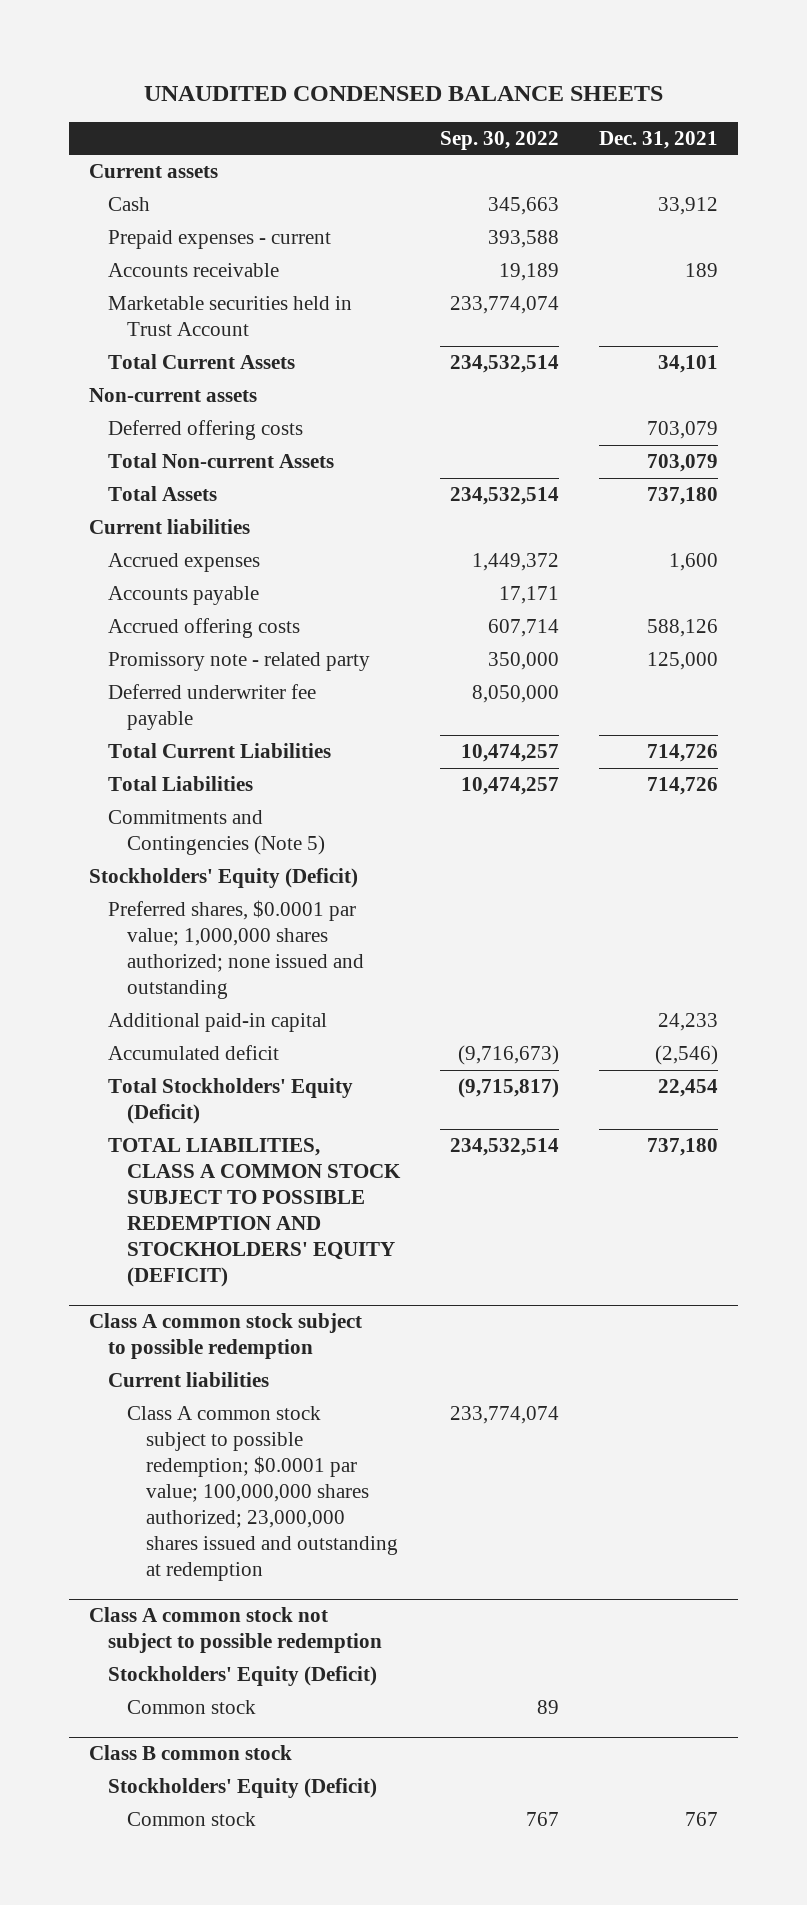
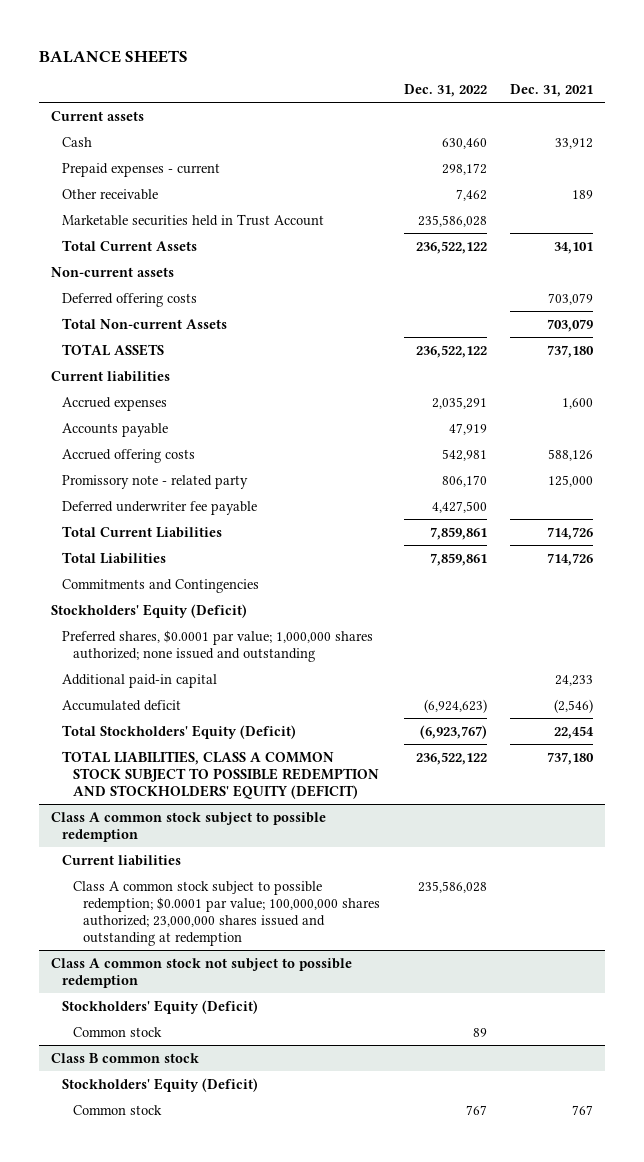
[143,85,663,101] UNAUDITED CONDENSED BALANCE SHEETS -> [39,49,189,63] BALANCE SHEETS
[440,130,560,150] Sep. 30, 2022 -> none
none -> [403,84,487,98] Dec. 31, 2022
[107,263,279,278] Accounts receivable -> [61,188,158,200] Other receivable
[107,486,217,502] Total Assets -> [61,343,164,356] TOTAL ASSETS
[107,810,325,856] Commitments and Contingencies (Note 5) -> [61,578,259,593] Commitments and Contingencies

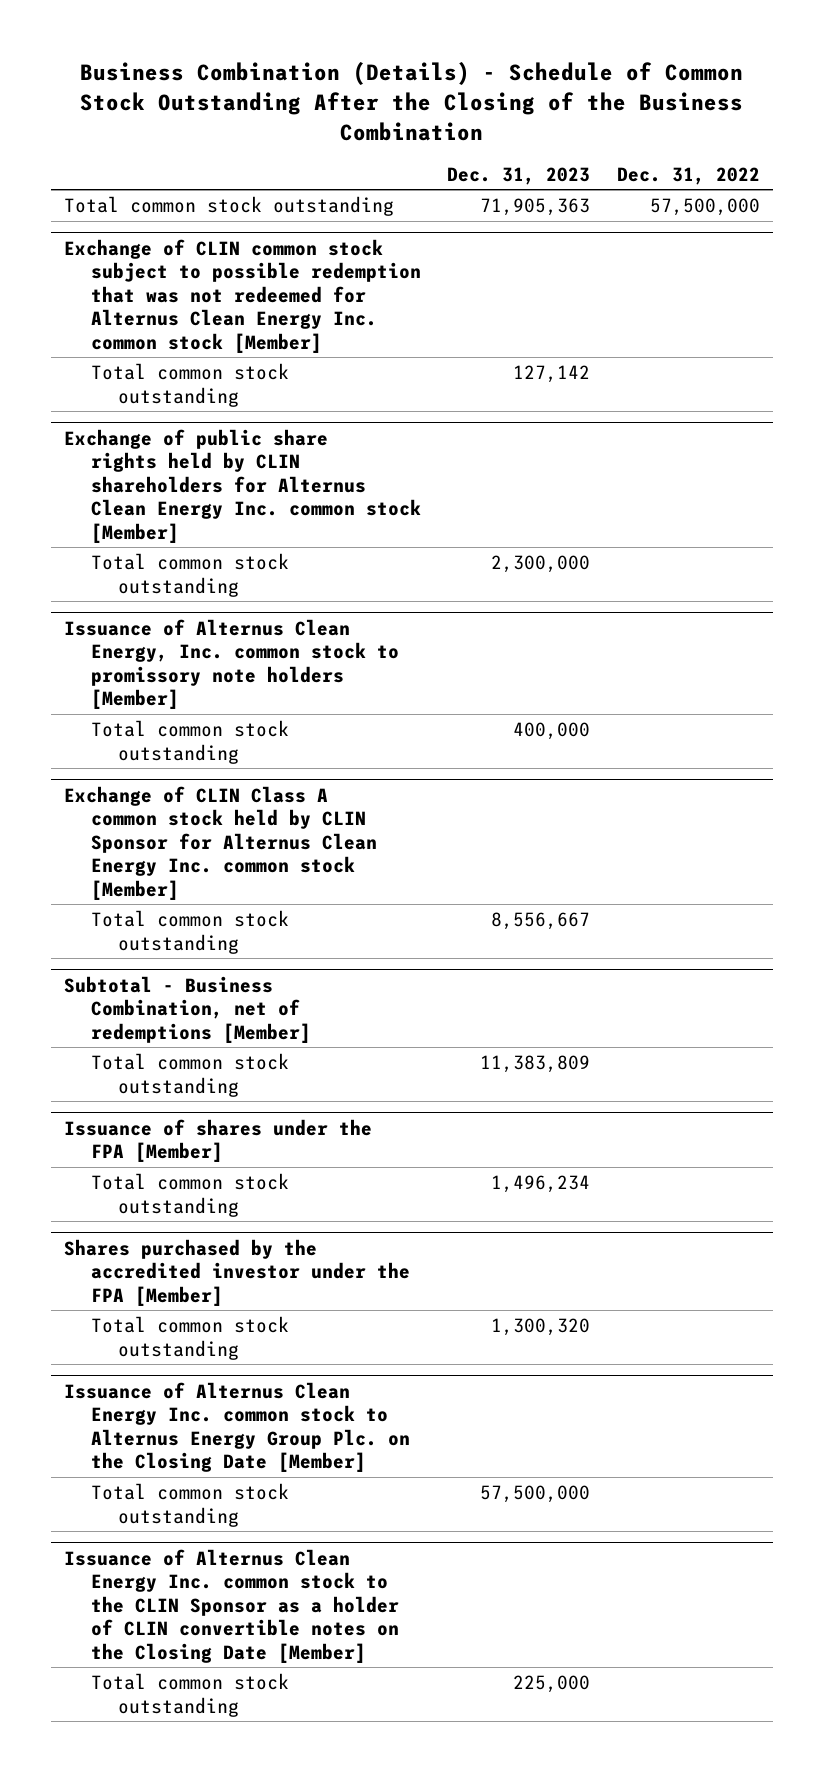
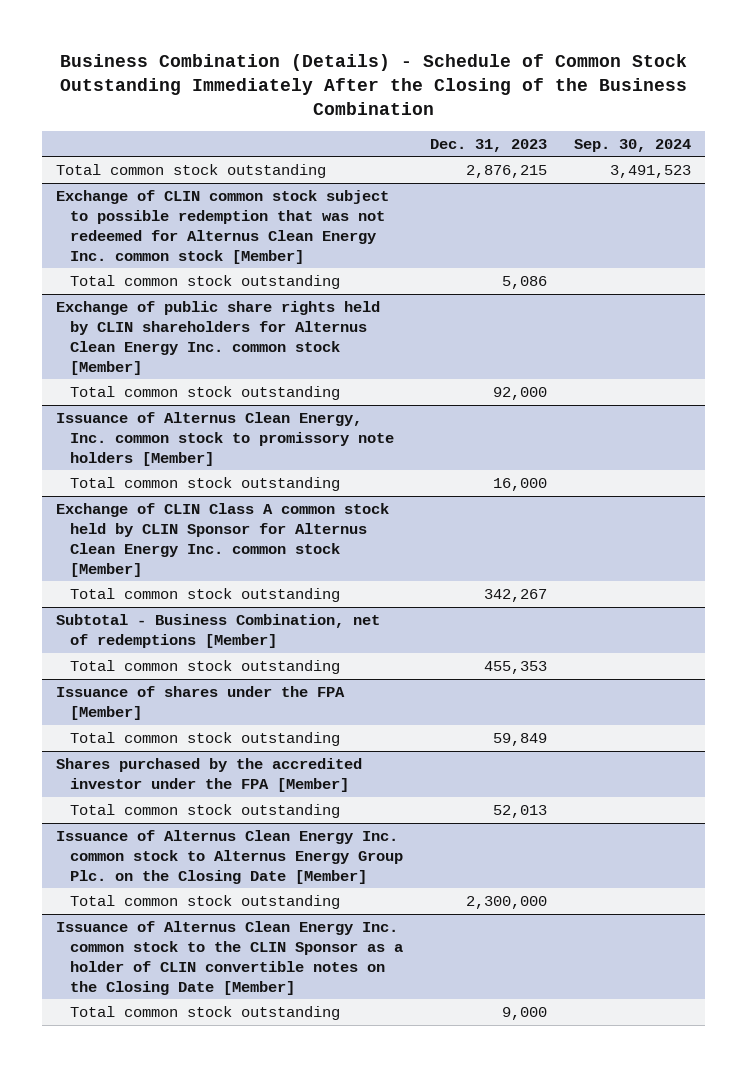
[79,62,743,141] Business Combination (Details) - Schedule of Common Stock Outstanding After the Closing of the Business Combination -> [59,53,687,116] Business Combination (Details) - Schedule of Common Stock Outstanding Immediately After the Closing of the Business Combination
[616,166,760,185] Dec. 31, 2022 -> none
none -> [574,138,692,152] Sep. 30, 2024
[480,198,591,217] 71,905,363 -> [466,164,548,178] 2,876,215
[513,365,591,384] 127,142 -> [502,275,548,289] 5,086
[491,555,591,574] 2,300,000 -> [493,386,548,400] 92,000
[513,722,591,741] 400,000 -> [493,477,548,491] 16,000
[491,912,591,931] 8,556,667 -> [484,588,548,602] 342,267
[480,1055,591,1074] 11,383,809 -> [484,660,548,674] 455,353
[491,1175,591,1194] 1,496,234 -> [493,732,548,746] 59,849
[491,1318,591,1337] 1,300,320 -> [493,804,548,818] 52,013
[480,1485,591,1504] 57,500,000 -> [466,895,548,909] 2,300,000
[513,1675,591,1694] 225,000 -> [502,1006,548,1020] 9,000

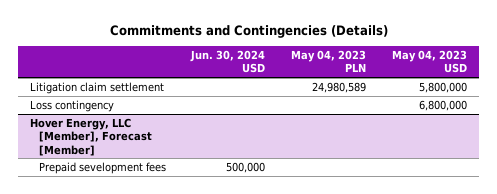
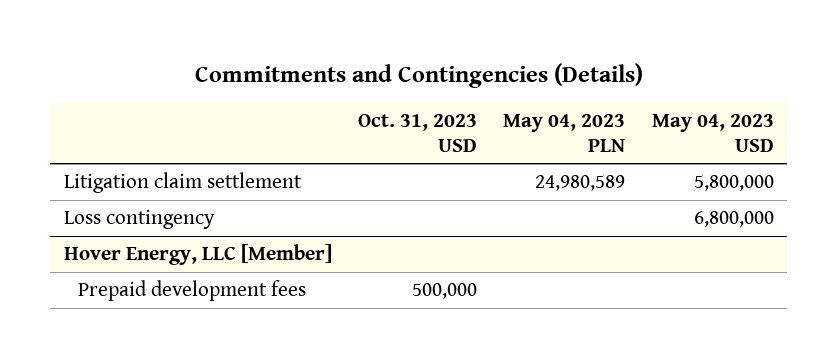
[190,50,266,74] Jun. 30, 2024 USD -> none
none -> [357,113,477,152] Oct. 31, 2023 USD
[30,117,152,156] Hover Energy, LLC [Member], Forecast [Member] -> [63,244,332,266] Hover Energy, LLC [Member]
[38,161,166,174] Prepaid sevelopment fees -> [77,280,306,302] Prepaid development fees

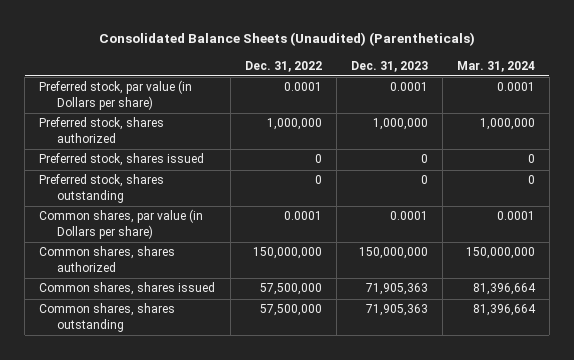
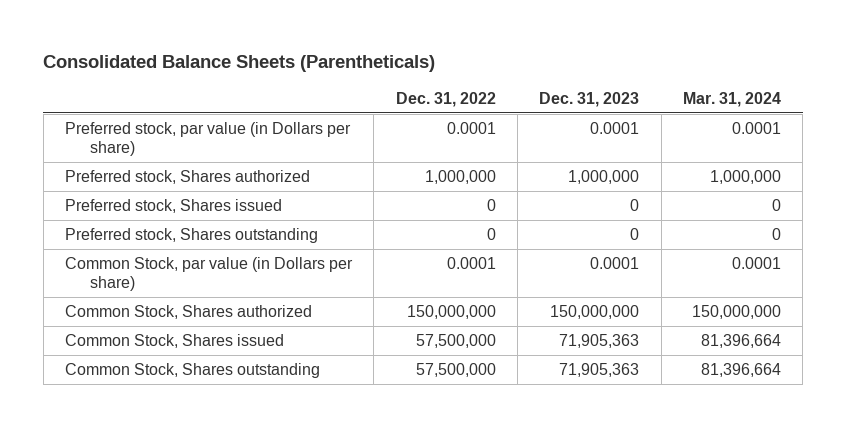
[99,32,476,47] Consolidated Balance Sheets (Unaudited) (Parentheticals) -> [43,55,436,73] Consolidated Balance Sheets (Parentheticals)
[39,117,165,143] Preferred stock, shares authorized -> [65,169,311,184] Preferred stock, Shares authorized
[39,153,205,167] Preferred stock, shares issued -> [65,198,283,213] Preferred stock, Shares issued
[39,174,165,203] Preferred stock, shares outstanding -> [65,227,319,243] Preferred stock, Shares outstanding
[39,209,204,239] Common shares, par value (in Dollars per share) -> [65,256,354,291] Common Stock, par value (in Dollars per share)
[39,246,176,272] Common shares, shares authorized -> [65,304,313,319] Common Stock, Shares authorized
[39,282,216,296] Common shares, shares issued -> [65,333,285,348] Common Stock, Shares issued
[39,303,176,332] Common shares, shares outstanding -> [65,362,321,378] Common Stock, Shares outstanding

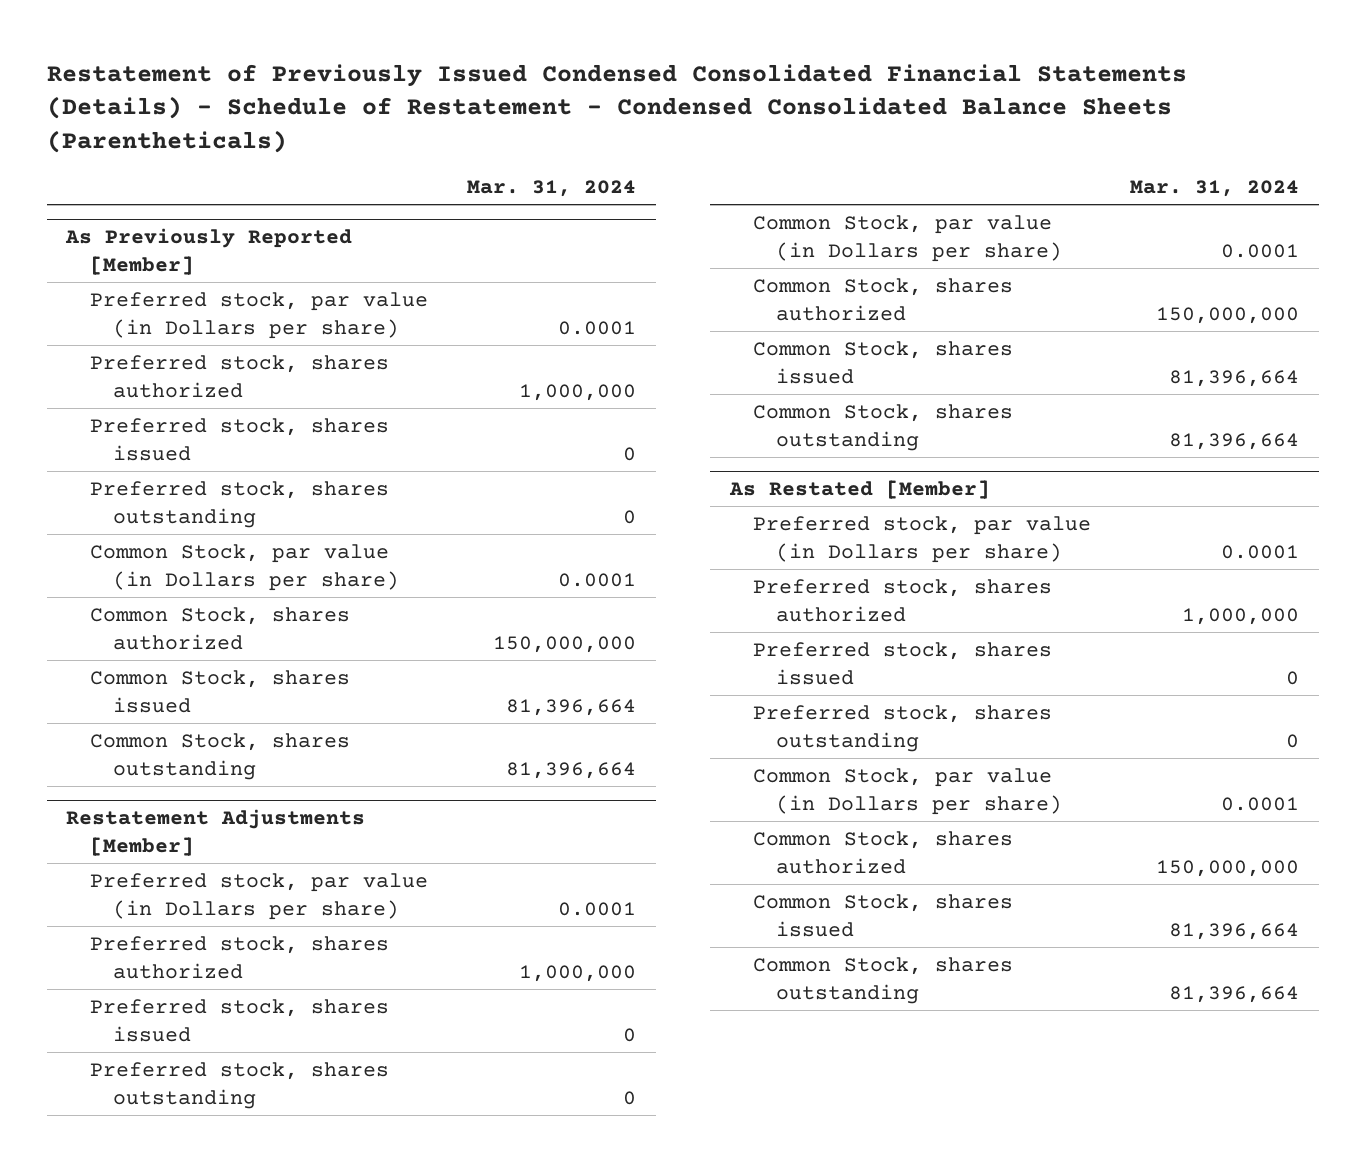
[43,55,436,73] Consolidated Balance Sheets (Parentheticals) -> [46,63,1187,154] Restatement of Previously Issued Condensed Consolidated Financial Statements (Details) - Schedule of Restatement - Condensed Consolidated Balance Sheets (Parentheticals)
[395,91,496,107] Dec. 31, 2022 -> none
[539,91,640,107] Dec. 31, 2023 -> none
none -> [65,227,353,275] As Previously Reported [Member]
[65,169,311,184] Preferred stock, Shares authorized -> [89,354,389,398] Preferred stock, shares authorized
[65,198,283,213] Preferred stock, Shares issued -> [89,417,389,461] Preferred stock, shares issued
[65,227,319,243] Preferred stock, Shares outstanding -> [89,480,389,528] Preferred stock, shares outstanding
[65,304,313,319] Common Stock, Shares authorized -> [89,606,350,650] Common Stock, shares authorized
[65,333,285,348] Common Stock, Shares issued -> [89,669,350,713] Common Stock, shares issued
[65,362,321,378] Common Stock, Shares outstanding -> [89,732,350,780] Common Stock, shares outstanding
none -> [66,808,366,856] Restatement Adjustments [Member]
none -> [89,872,428,920] Preferred stock, par value (in Dollars per share)
none -> [89,935,389,979] Preferred stock, shares authorized
none -> [89,998,389,1042] Preferred stock, shares issued
none -> [89,1061,389,1109] Preferred stock, shares outstanding
none -> [753,214,1063,262] Common Stock, par value (in Dollars per share)
none -> [753,277,1014,321] Common Stock, shares authorized
none -> [753,340,1014,384] Common Stock, shares issued
none -> [753,403,1014,451] Common Stock, shares outstanding
none -> [728,479,990,499] As Restated [Member]
none -> [753,515,1092,563] Preferred stock, par value (in Dollars per share)
none -> [753,578,1053,622] Preferred stock, shares authorized
none -> [753,641,1053,685] Preferred stock, shares issued
none -> [753,704,1053,752] Preferred stock, shares outstanding
none -> [753,767,1063,815] Common Stock, par value (in Dollars per share)
none -> [753,830,1014,874] Common Stock, shares authorized
none -> [753,893,1014,937] Common Stock, shares issued
none -> [753,956,1014,1004] Common Stock, shares outstanding

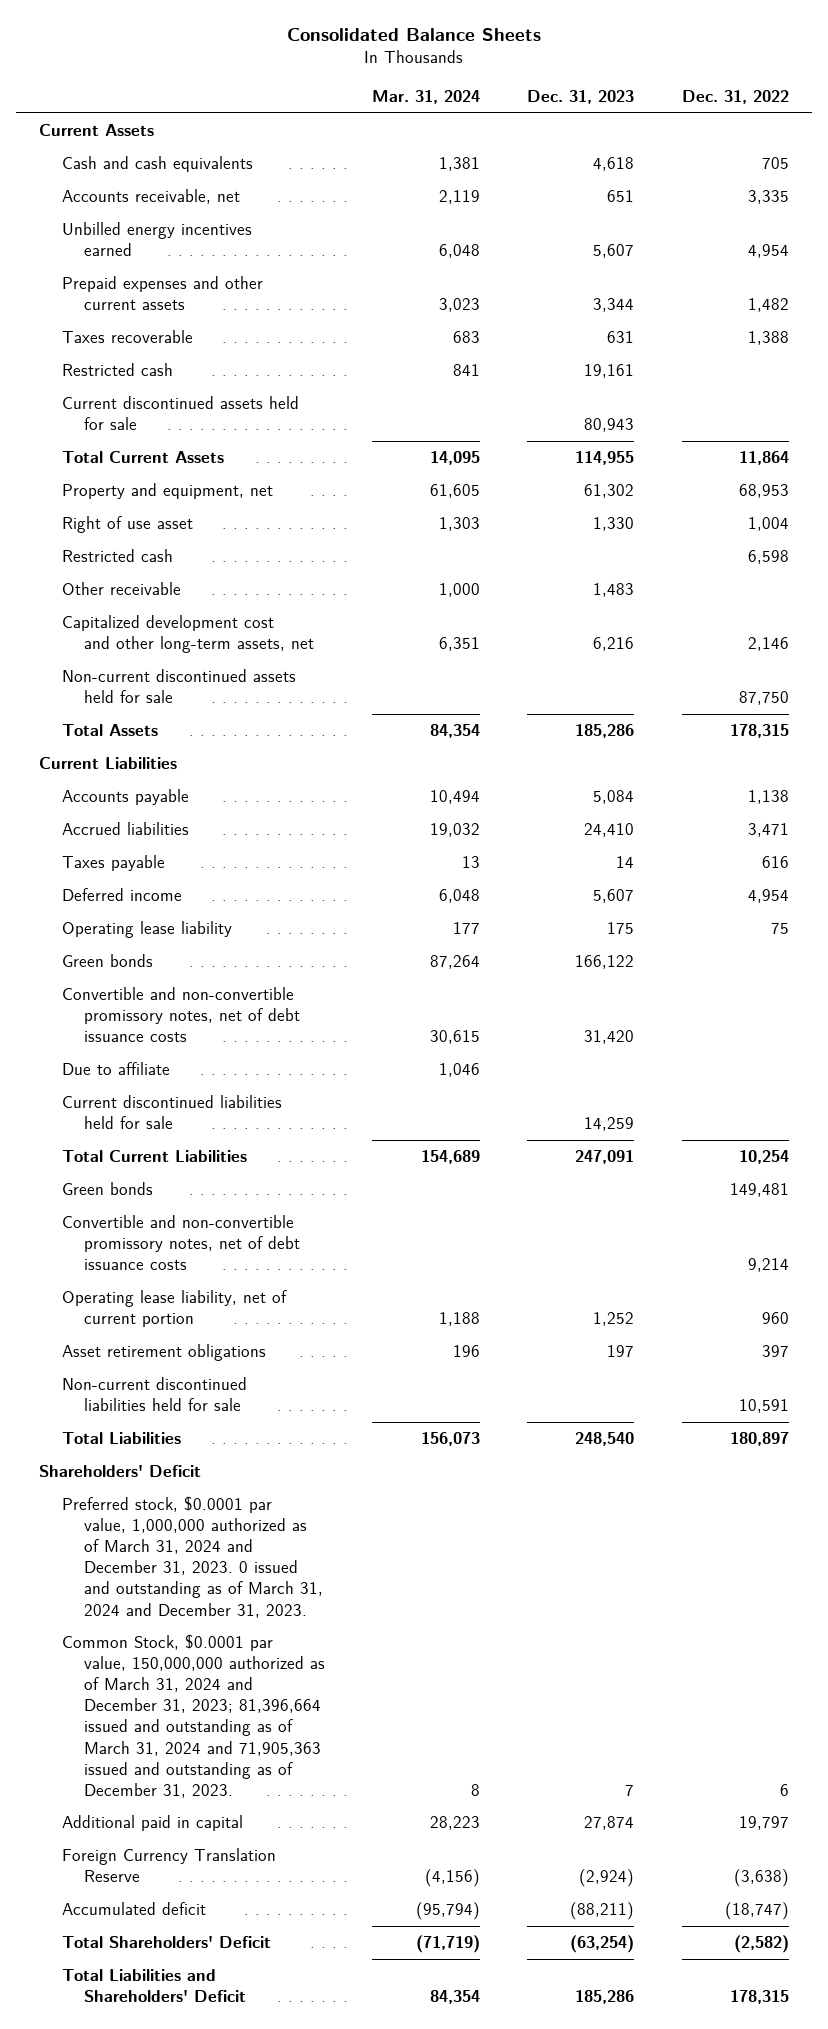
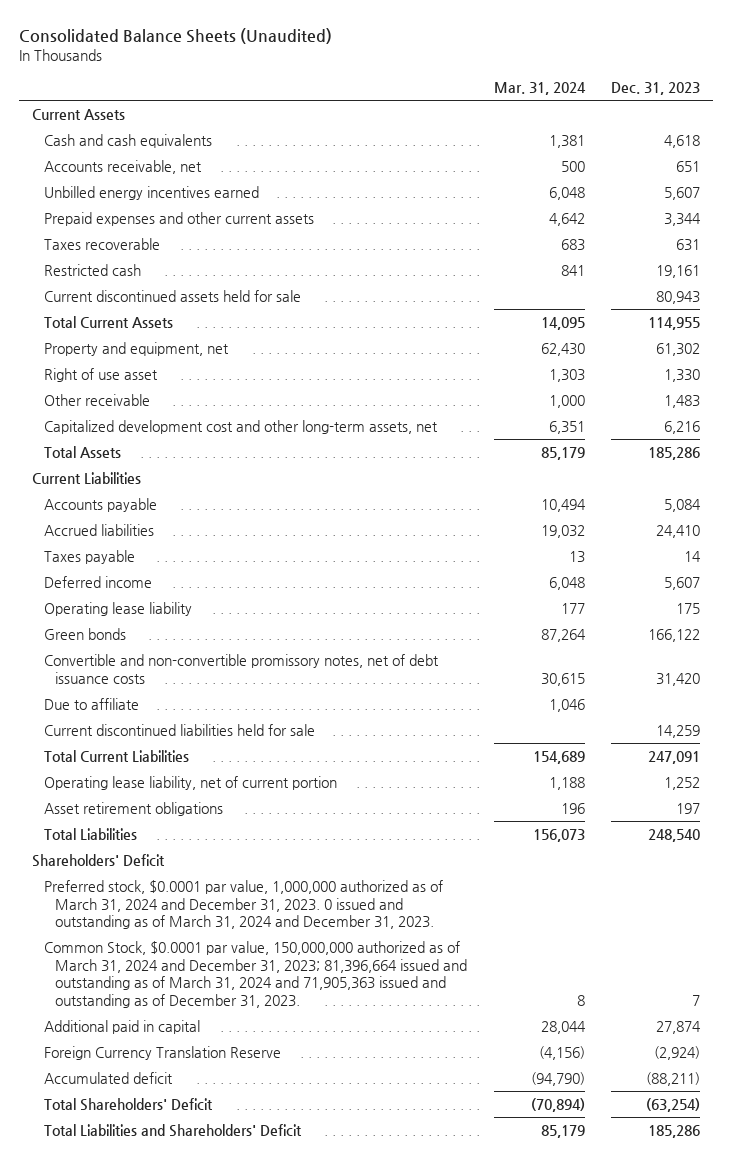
[286,28,541,42] Consolidated Balance Sheets -> [18,27,332,44] Consolidated Balance Sheets (Unaudited)
[681,90,789,105] Dec. 31, 2022 -> none
[438,190,480,205] 2,119 -> [560,161,585,173] 500
[438,298,480,313] 3,023 -> [548,213,585,227] 4,642
[429,484,480,499] 61,605 -> [540,343,585,357] 62,430
[61,549,173,563] Restricted cash -> none
[61,669,296,704] Non-current discontinued assets held for sale -> none
[429,724,480,739] 84,354 -> [540,447,585,461] 85,179
[61,1182,153,1196] Green bonds -> none
[61,1215,300,1271] Convertible and non-convertible promissory notes, net of debt issuance costs -> none
[61,1377,247,1412] Non-current discontinued liabilities held for sale -> none
[429,1816,480,1831] 28,223 -> [540,1021,586,1035] 28,044
[415,1902,480,1921] (95,794) -> [530,1072,585,1087] (94,790)
[415,1935,480,1954] (71,719) -> [530,1098,585,1113] (70,894)
[429,1990,480,2005] 84,354 -> [540,1125,585,1139] 85,179

